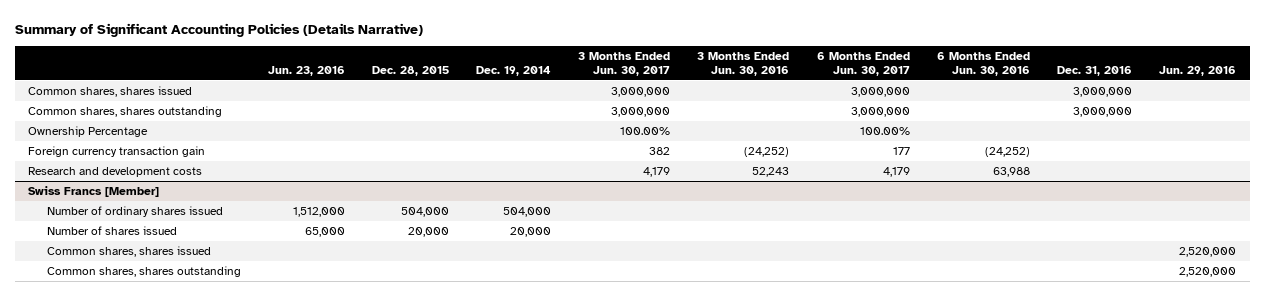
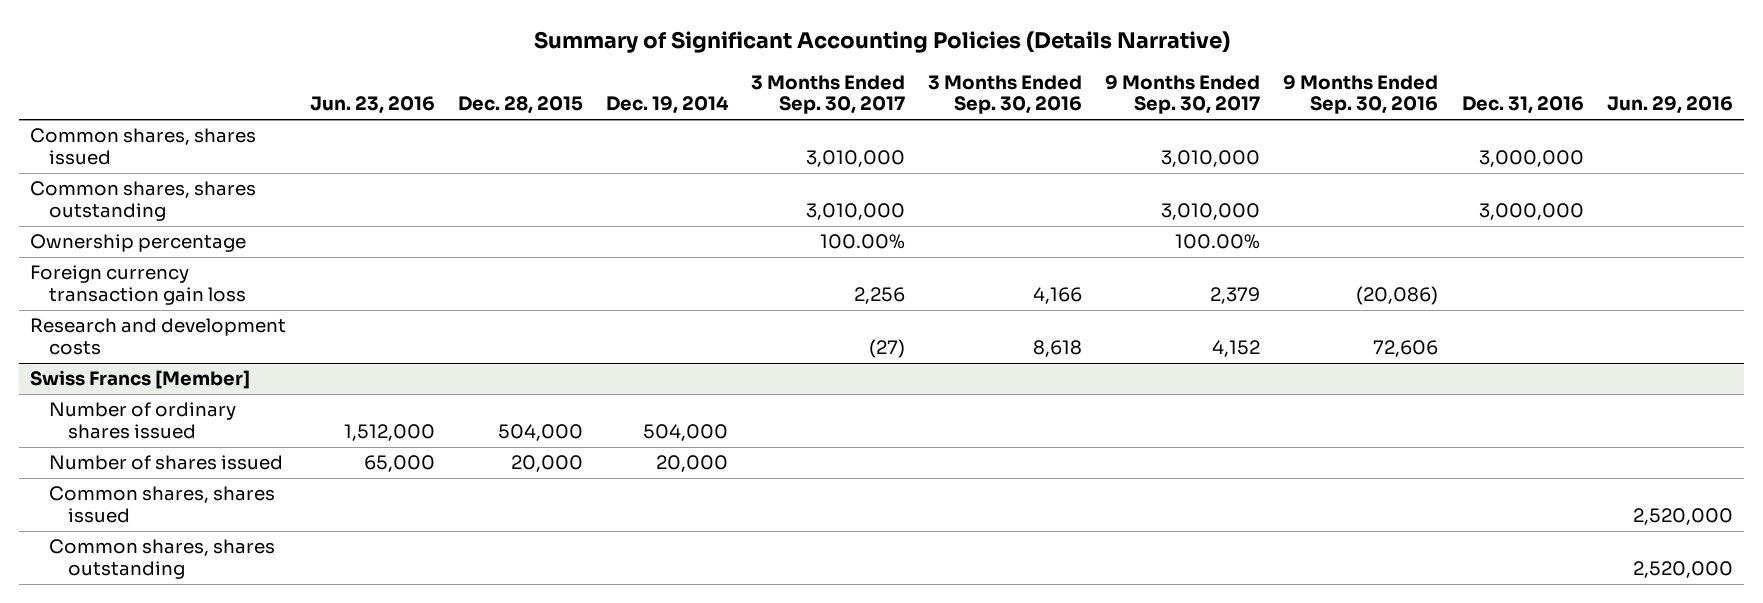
[578,51,671,76] 3 Months Ended Jun. 30, 2017 -> none
[697,51,790,76] 3 Months Ended Jun. 30, 2016 -> none
[816,51,910,76] 6 Months Ended Jun. 30, 2017 -> none
[936,51,1030,76] 6 Months Ended Jun. 30, 2016 -> none
none -> [751,74,906,115] 3 Months Ended Sep. 30, 2017
none -> [928,74,1083,115] 3 Months Ended Sep. 30, 2016
none -> [1105,74,1261,115] 9 Months Ended Sep. 30, 2017
none -> [1283,74,1439,115] 9 Months Ended Sep. 30, 2016
[28,126,149,138] Ownership Percentage -> [30,234,247,253] Ownership percentage
[28,146,206,158] Foreign currency transaction gain -> [30,265,247,306] Foreign currency transaction gain loss

